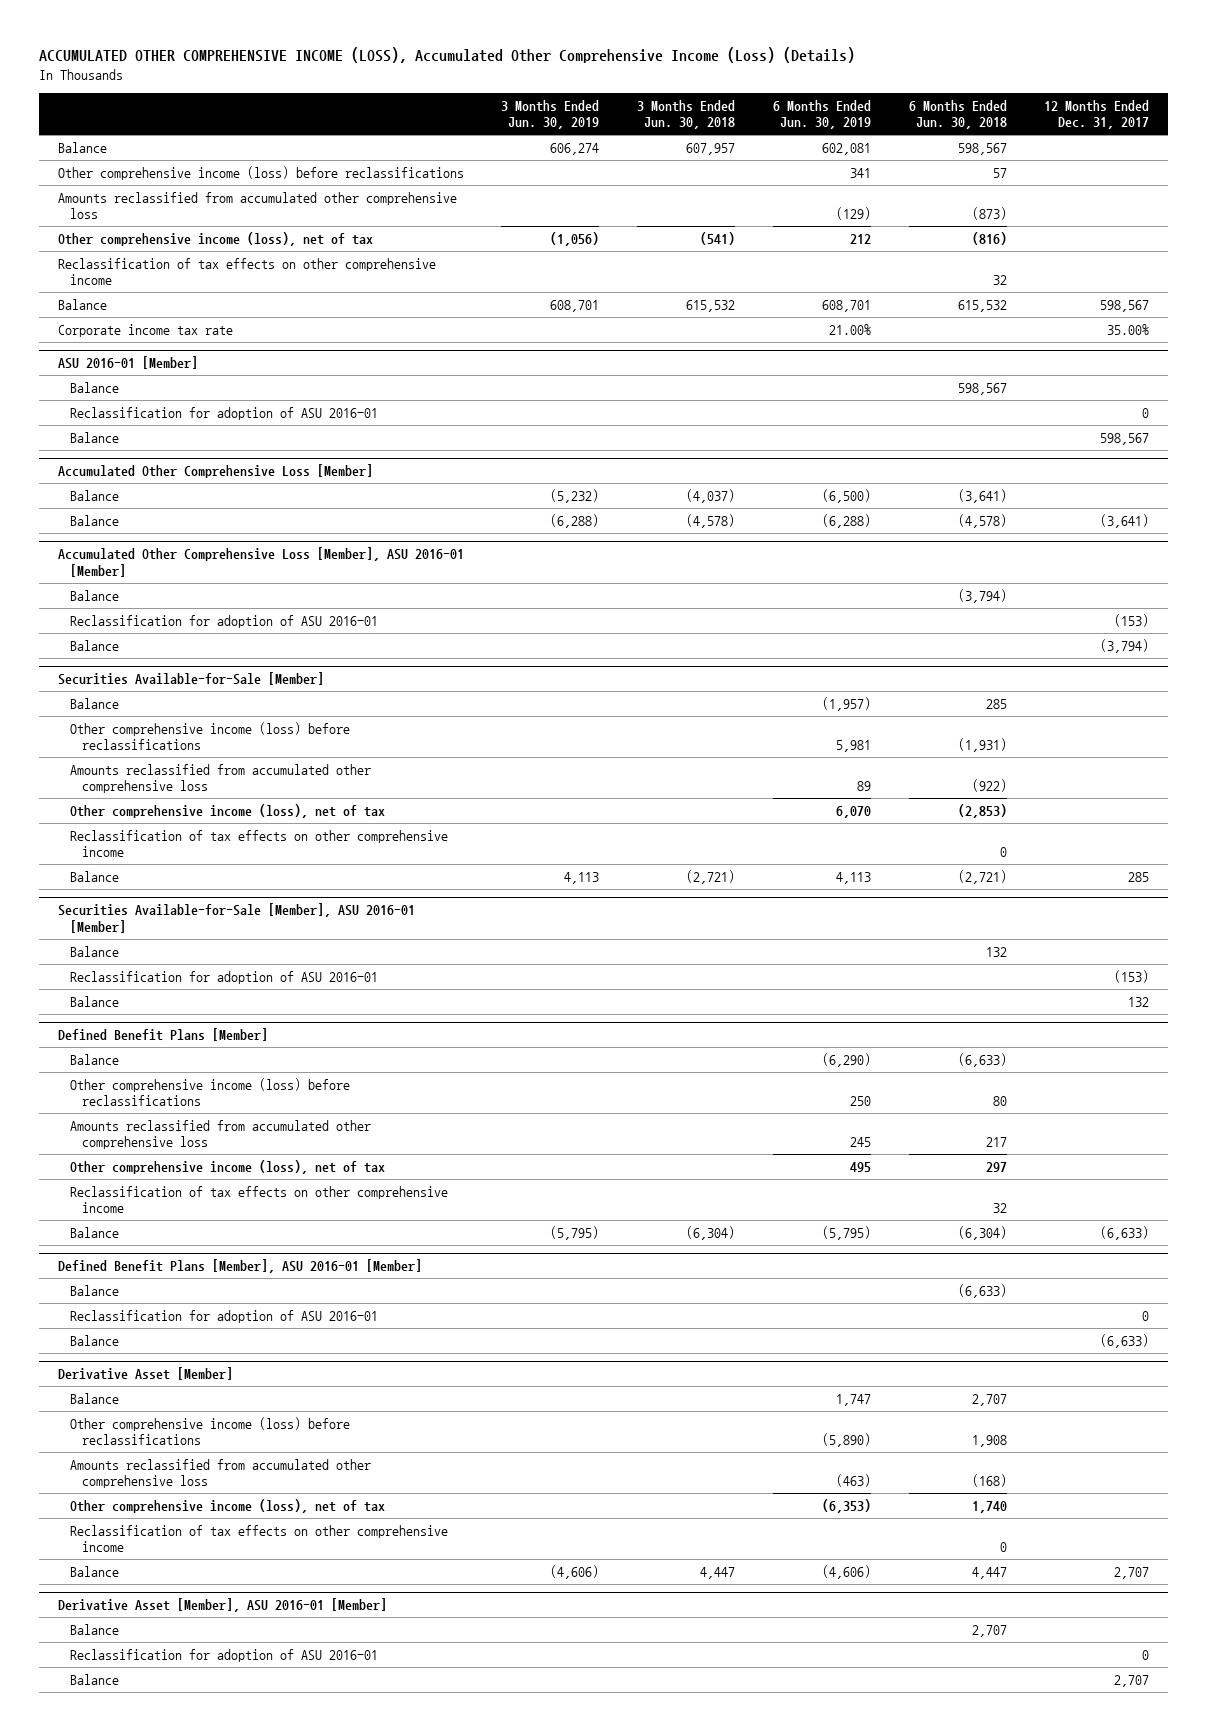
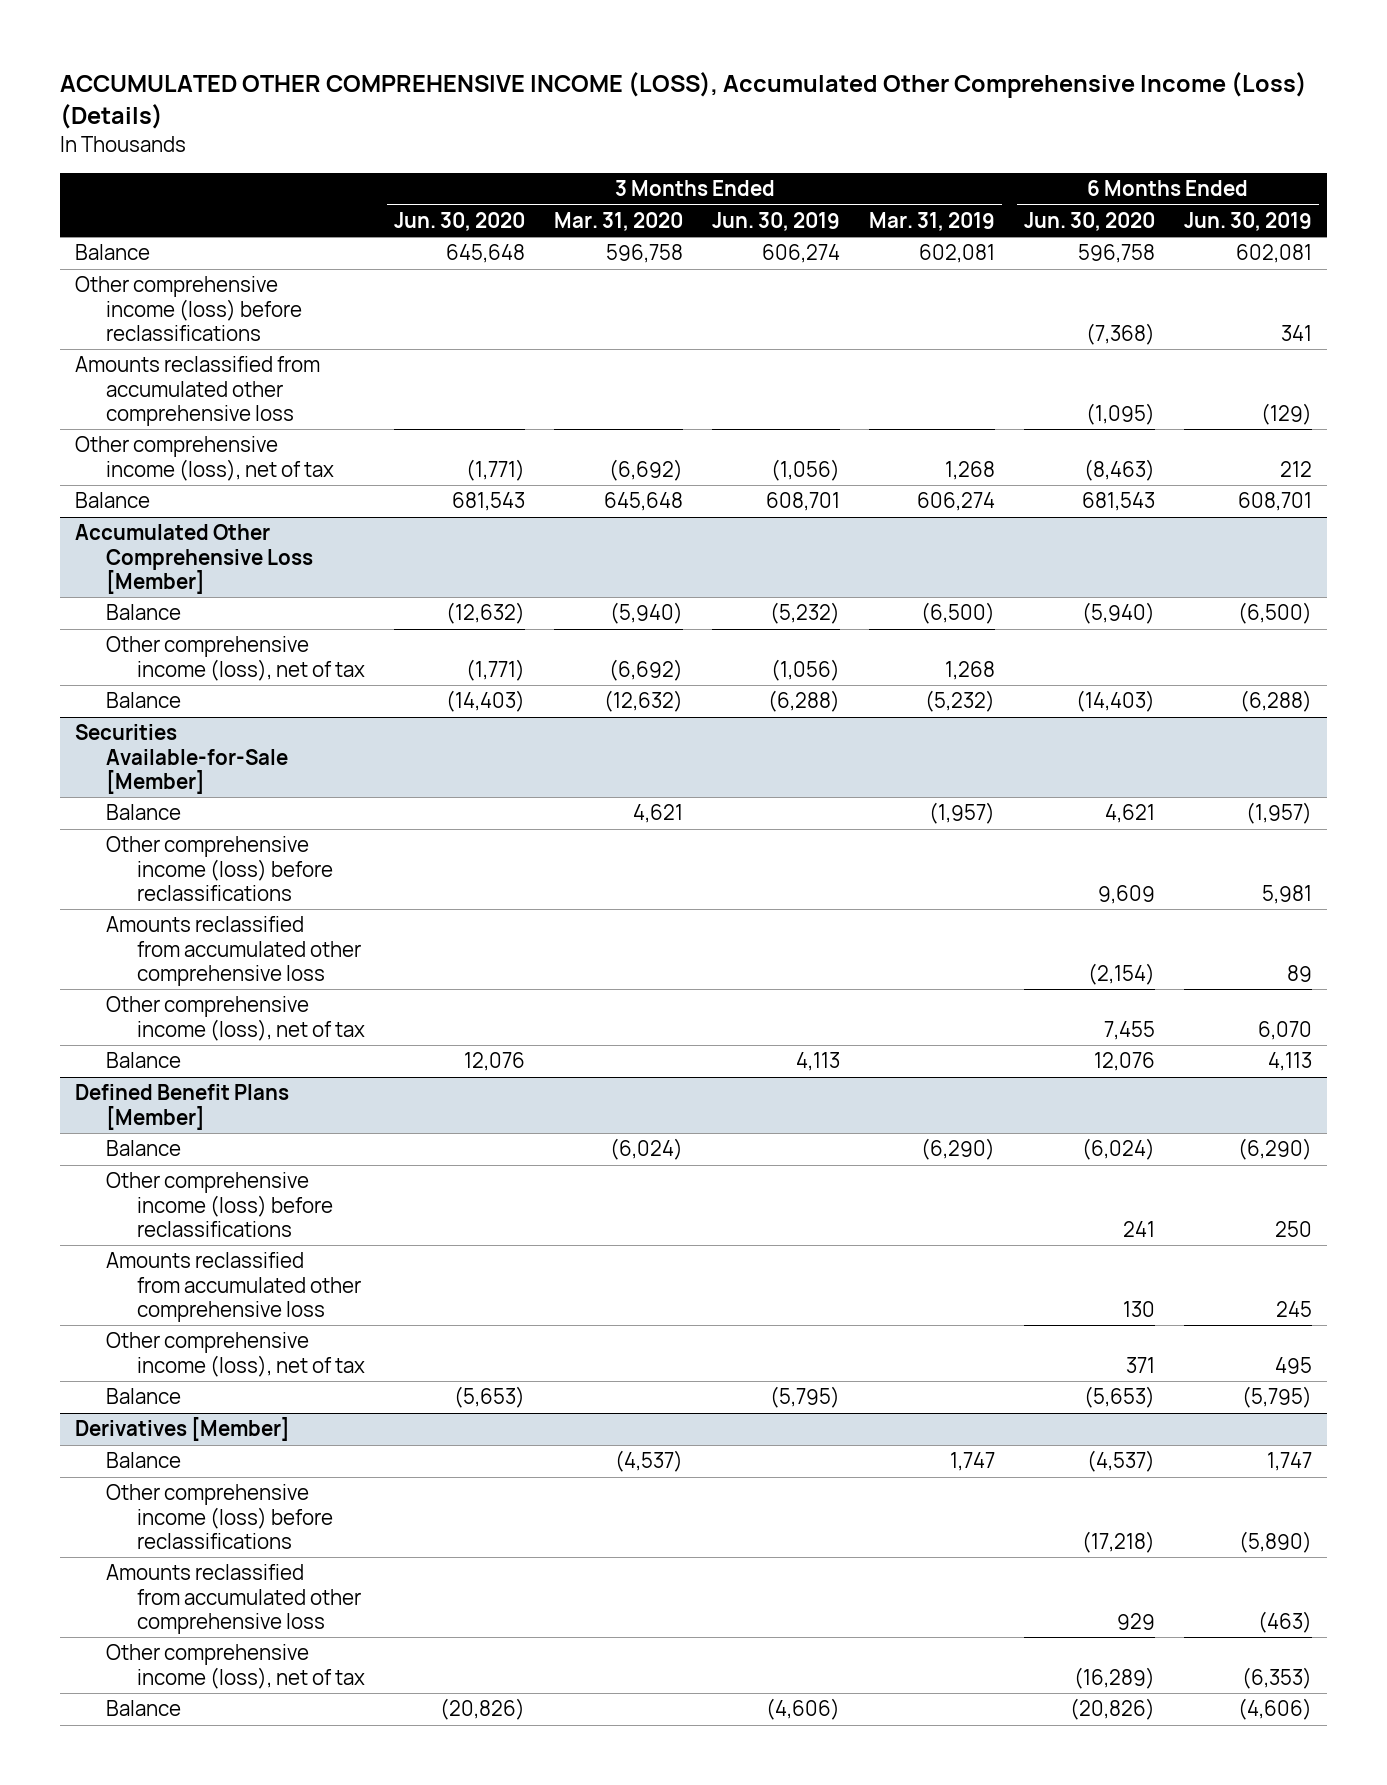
[637,99,736,130] 3 Months Ended Jun. 30, 2018 -> none
[908,99,1007,130] 6 Months Ended Jun. 30, 2018 -> none
[1044,99,1150,130] 12 Months Ended Dec. 31, 2017 -> none
none -> [393,211,525,231] Jun. 30, 2020
none -> [553,211,683,231] Mar. 31, 2020
none -> [869,211,996,231] Mar. 31, 2019
none -> [1024,211,1156,231] Jun. 30, 2020
[57,257,436,286] Reclassification of tax effects on other comprehensive income -> none
[57,323,233,337] Corporate income tax rate -> none
[57,356,198,370] ASU 2016-01 [Member] -> none
[69,381,119,393] Balance -> none
[69,406,378,420] Reclassification for adoption of ASU 2016-01 -> none
[69,431,119,443] Balance -> none
none -> [105,636,365,681] Other comprehensive income (loss), net of tax
[57,547,464,577] Accumulated Other Comprehensive Loss [Member], ASU 2016-01 [Member] -> none
[69,589,119,601] Balance -> none
[69,614,378,628] Reclassification for adoption of ASU 2016-01 -> none
[69,639,119,651] Balance -> none
[69,829,448,858] Reclassification of tax effects on other comprehensive income -> none
[57,903,415,933] Securities Available-for-Sale [Member], ASU 2016-01 [Member] -> none
[69,945,119,957] Balance -> none
[69,970,378,984] Reclassification for adoption of ASU 2016-01 -> none
[69,995,119,1007] Balance -> none
[69,1185,448,1214] Reclassification of tax effects on other comprehensive income -> none
[57,1259,422,1274] Defined Benefit Plans [Member], ASU 2016-01 [Member] -> none
[69,1284,119,1296] Balance -> none
[69,1309,378,1323] Reclassification for adoption of ASU 2016-01 -> none
[69,1334,119,1346] Balance -> none
[57,1367,233,1381] Derivative Asset [Member] -> [74,1417,290,1442] Derivatives [Member]
[69,1524,448,1553] Reclassification of tax effects on other comprehensive income -> none
[57,1598,387,1613] Derivative Asset [Member], ASU 2016-01 [Member] -> none
[69,1623,119,1635] Balance -> none
[69,1648,378,1662] Reclassification for adoption of ASU 2016-01 -> none
[69,1673,119,1685] Balance -> none

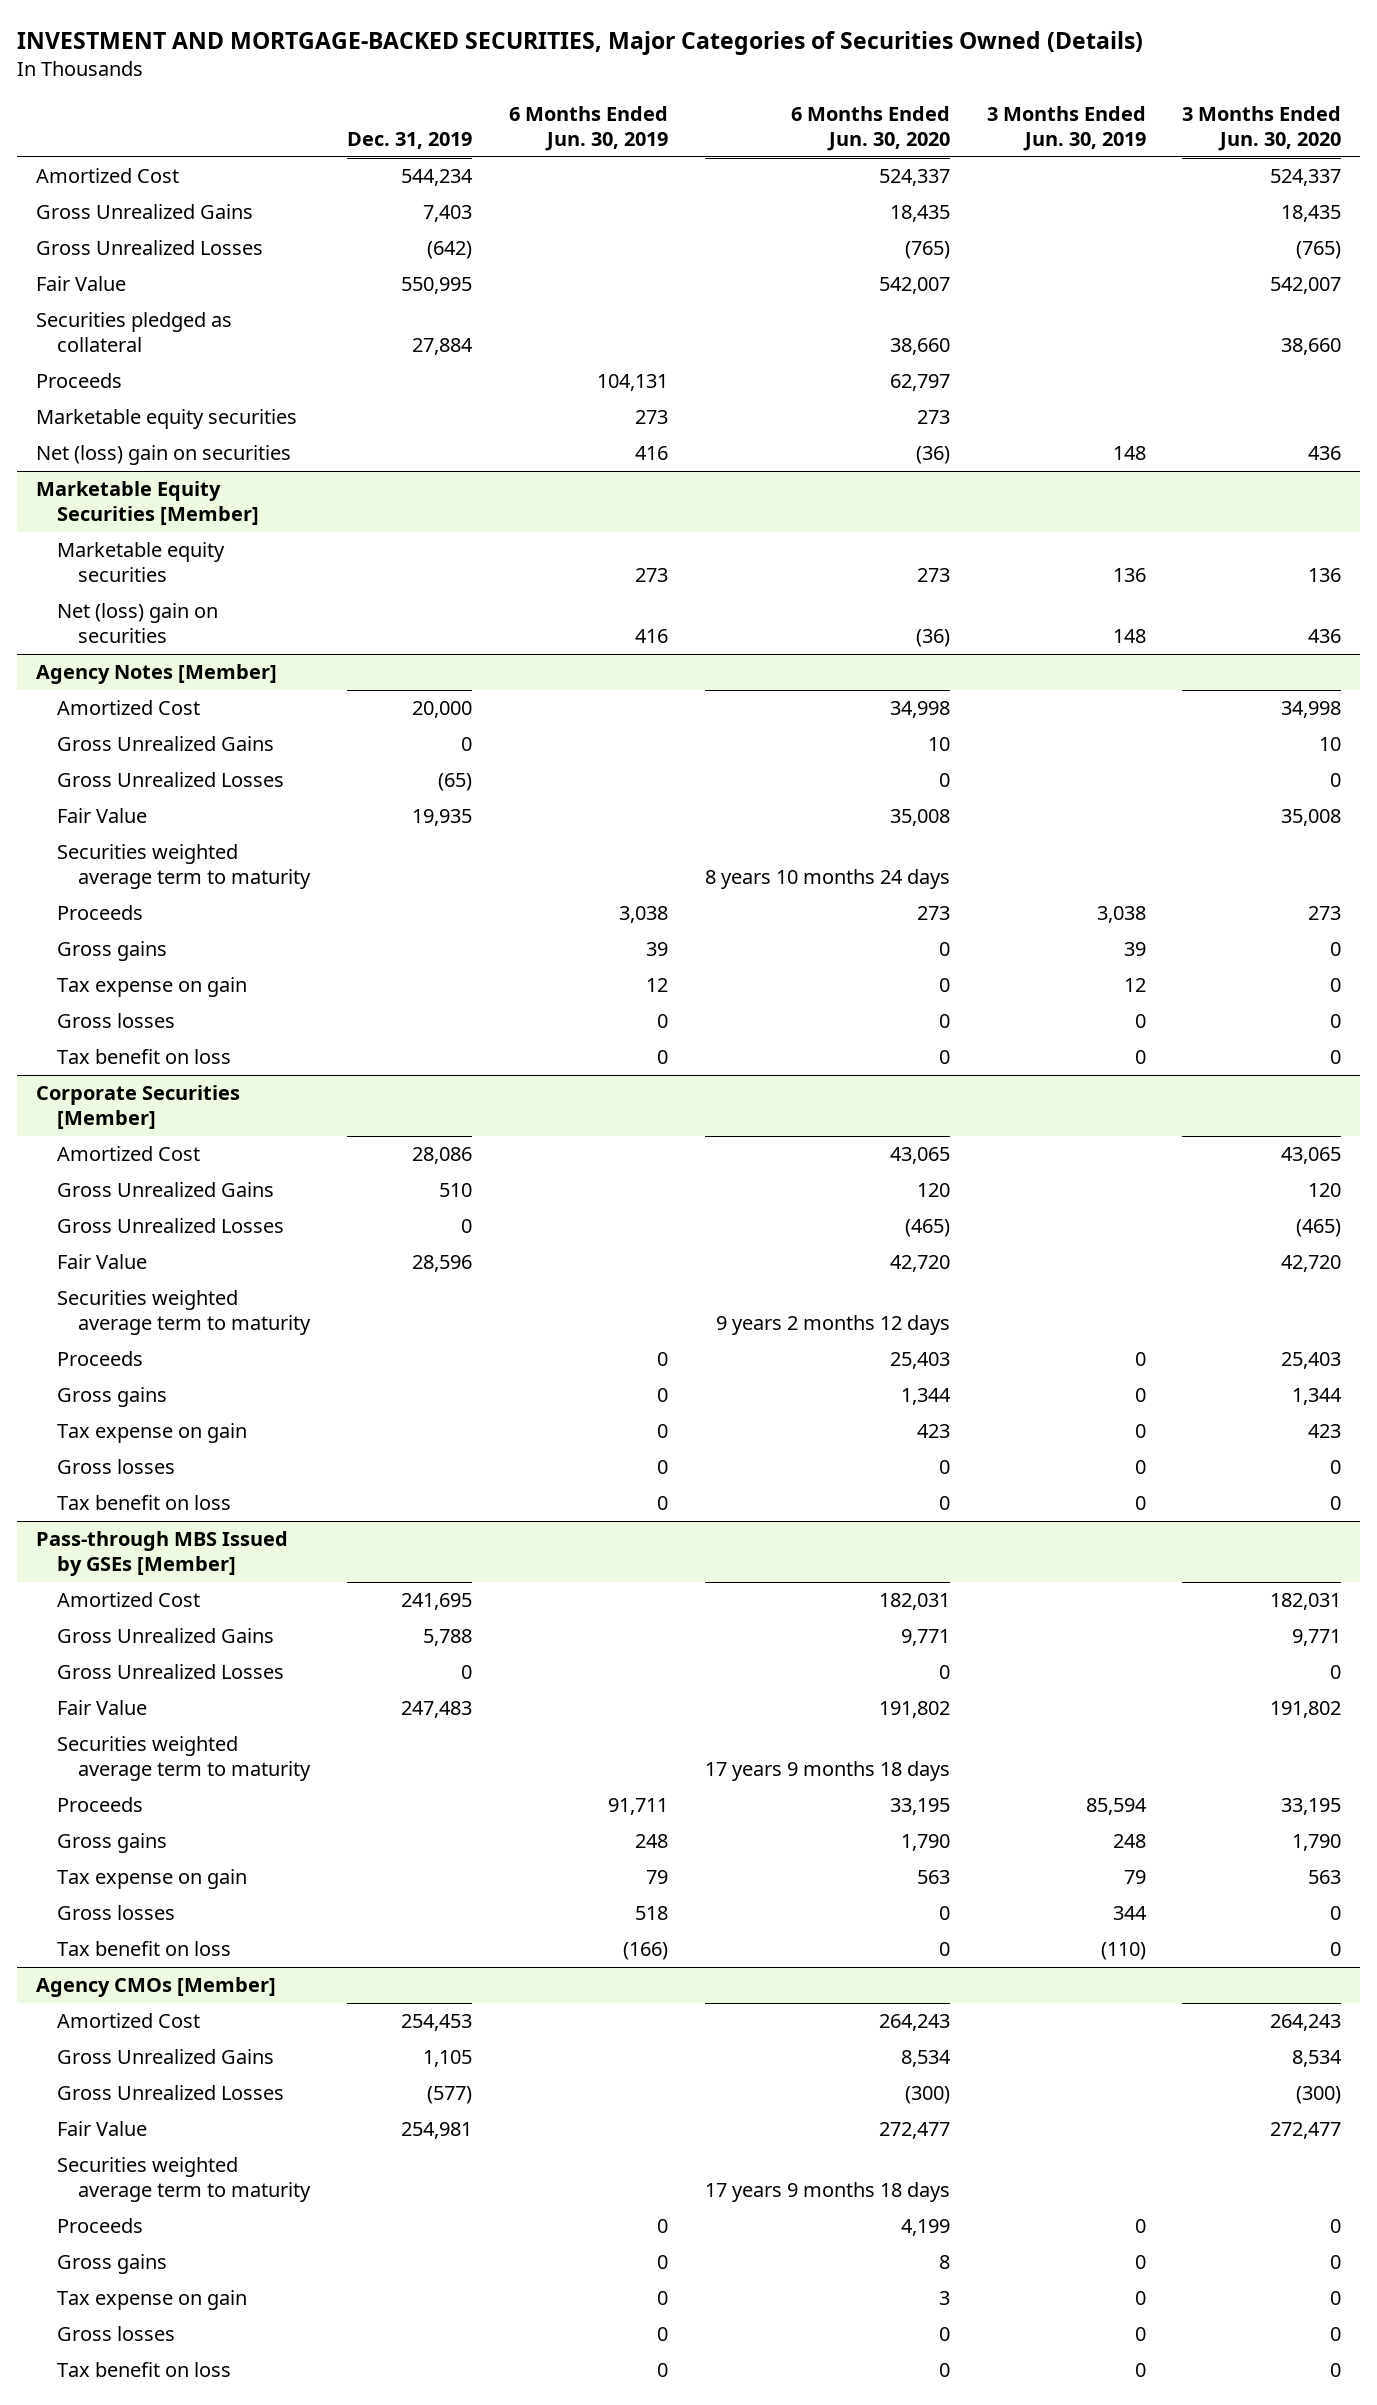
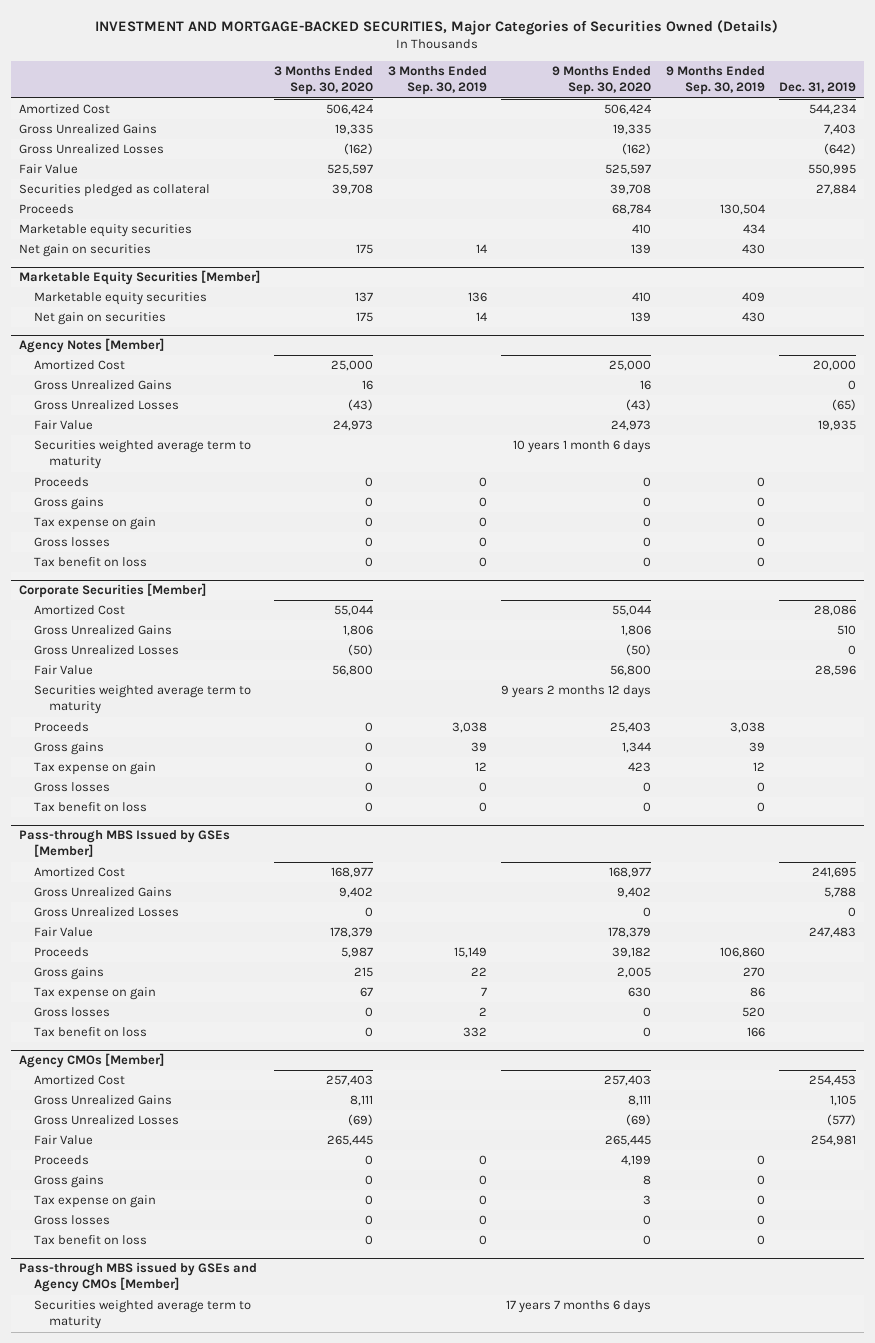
[509,106,669,151] 6 Months Ended Jun. 30, 2019 -> none
[790,106,950,151] 6 Months Ended Jun. 30, 2020 -> none
[986,106,1146,151] 3 Months Ended Jun. 30, 2019 -> none
[1182,106,1342,151] 3 Months Ended Jun. 30, 2020 -> none
none -> [274,66,374,96] 3 Months Ended Sep. 30, 2020
none -> [387,66,487,96] 3 Months Ended Sep. 30, 2019
none -> [552,66,652,96] 9 Months Ended Sep. 30, 2020
none -> [665,66,765,96] 9 Months Ended Sep. 30, 2019
[35,445,291,466] Net (loss) gain on securities -> [18,244,151,258] Net gain on securities
[57,603,219,643] Net (loss) gain on securities -> [33,312,166,326] Net gain on securities
[57,1736,312,1781] Securities weighted average term to maturity -> none
[57,2157,312,2202] Securities weighted average term to maturity -> none
none -> [18,1262,257,1293] Pass-through MBS issued by GSEs and Agency CMOs [Member]
none -> [33,1300,251,1330] Securities weighted average term to maturity

